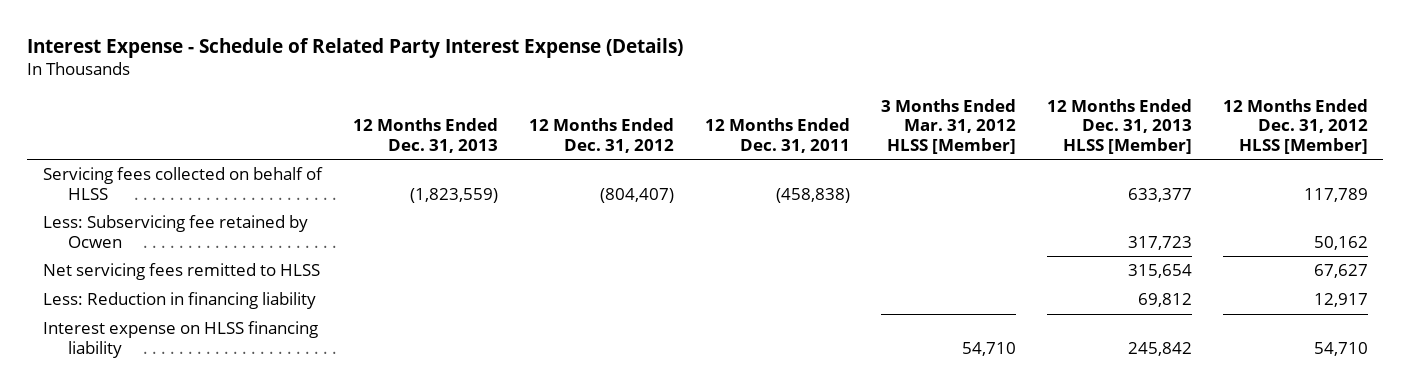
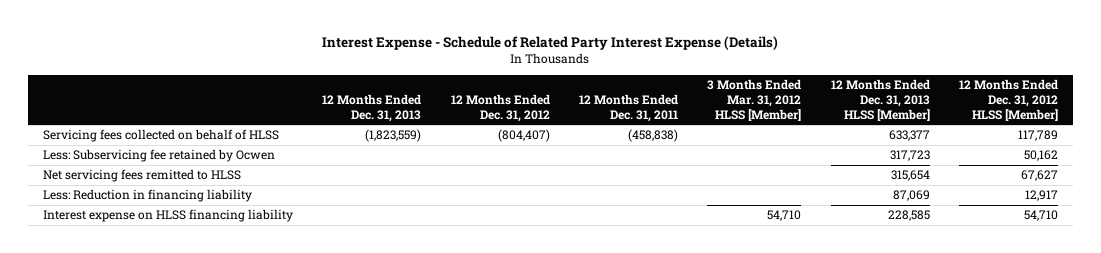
[1137,293,1192,308] 69,812 -> [892,190,930,202] 87,069
[1127,341,1192,356] 245,842 -> [887,210,930,222] 228,585

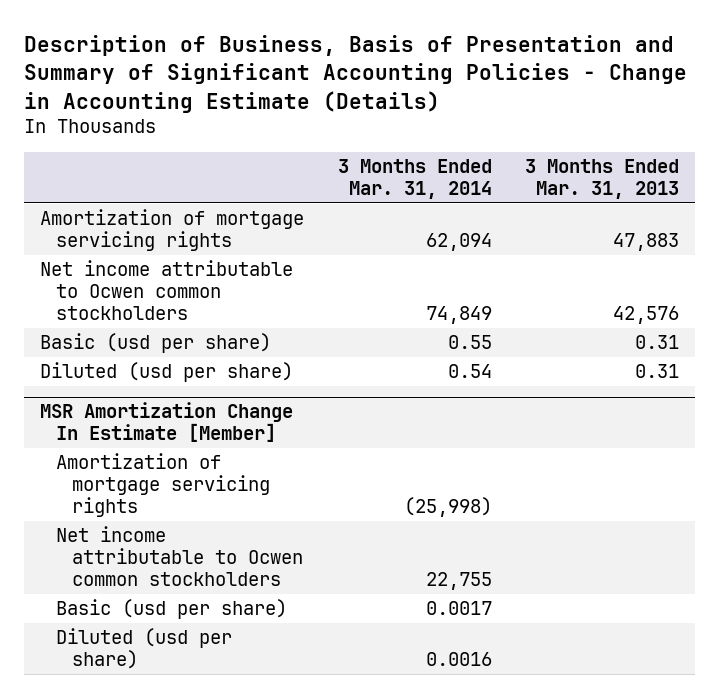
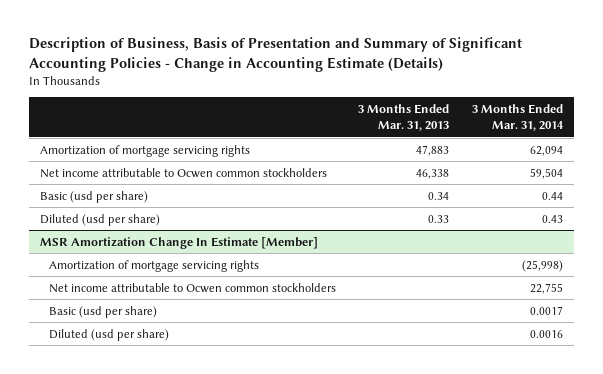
[425,306,492,325] 74,849 -> [530,167,564,179] 59,504
[612,306,679,325] 42,576 -> [416,168,450,179] 46,338
[447,335,492,350] 0.55 -> [542,191,564,200] 0.44
[634,335,679,350] 0.31 -> [428,191,450,200] 0.34
[447,364,492,379] 0.54 -> [542,214,564,223] 0.43
[634,364,679,379] 0.31 -> [428,214,450,223] 0.33

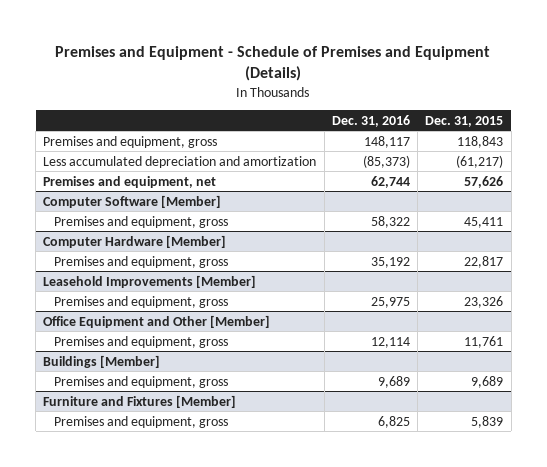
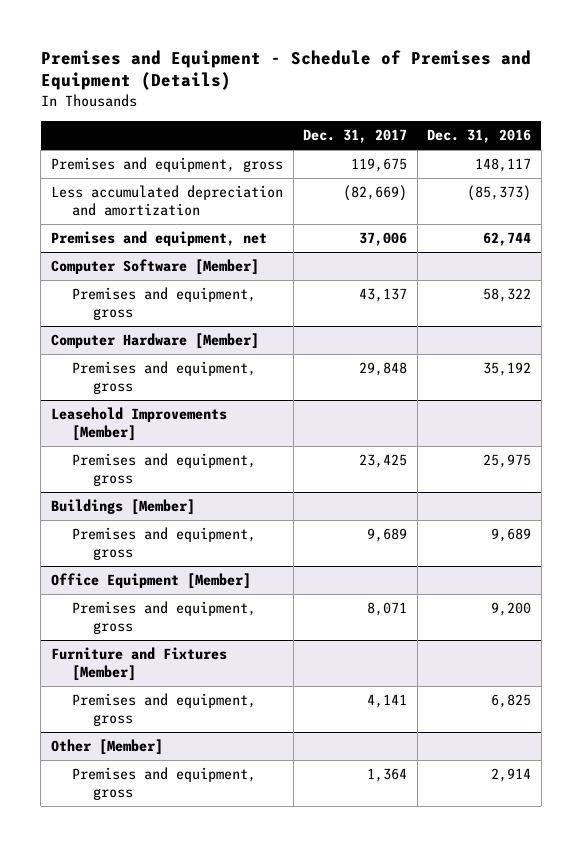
[425,115,504,127] Dec. 31, 2015 -> none
none -> [303,129,408,144] Dec. 31, 2017
[43,314,271,328] Office Equipment and Other [Member] -> none
[53,335,228,348] Premises and equipment, gross -> none
none -> [50,573,251,590] Office Equipment [Member]
none -> [72,601,257,634] Premises and equipment, gross
none -> [50,739,163,756] Other [Member]
none -> [72,767,257,800] Premises and equipment, gross

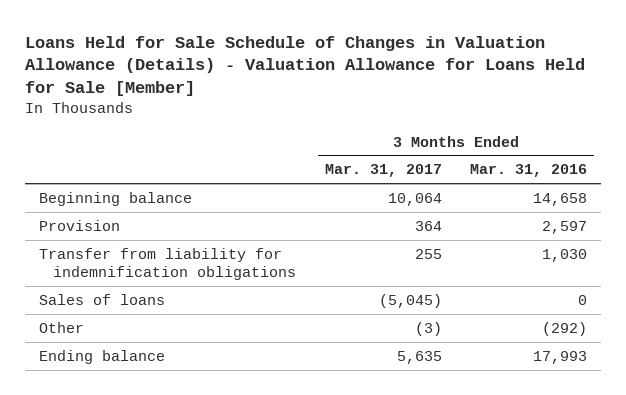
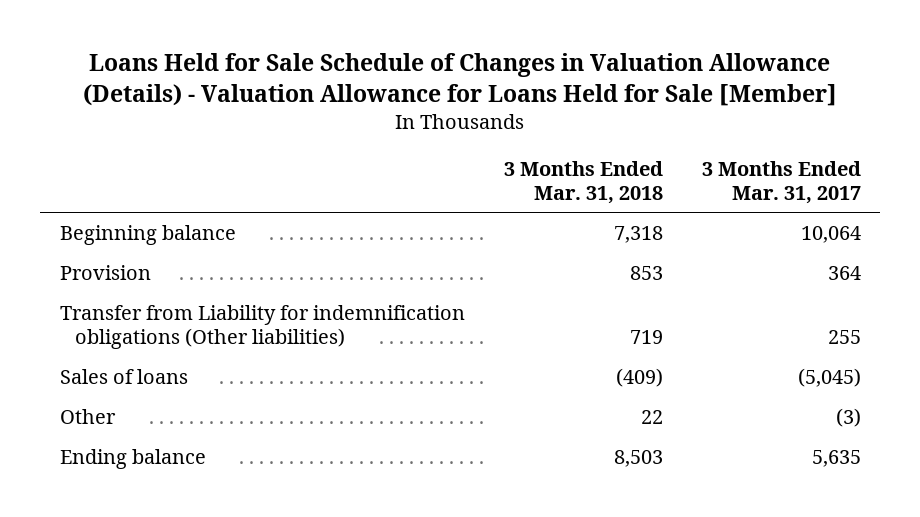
[470,164,588,178] Mar. 31, 2016 -> none
none -> [503,160,663,204] 3 Months Ended Mar. 31, 2018
[38,247,297,281] Transfer from liability for indemnification obligations -> [59,304,465,350] Transfer from Liability for indemnification obligations (Other liabilities)

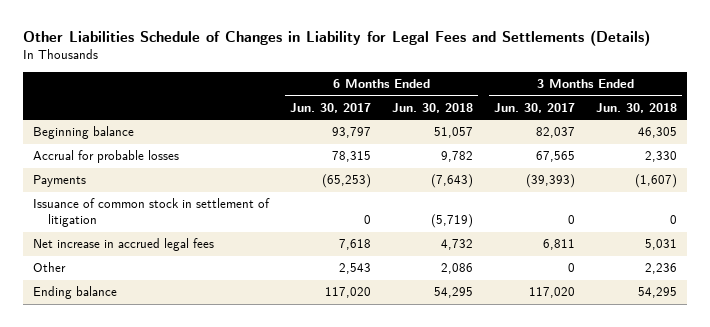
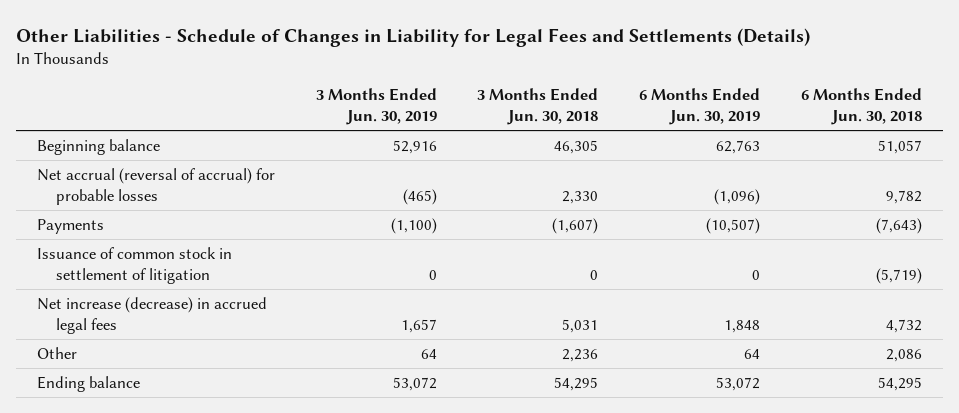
[22,30,650,47] Other Liabilities Schedule of Changes in Liability for Legal Fees and Settlements (Details) -> [16,27,811,47] Other Liabilities - Schedule of Changes in Liability for Legal Fees and Settlements (Details)
[290,102,372,113] Jun. 30, 2017 -> none
[494,102,576,113] Jun. 30, 2017 -> none
none -> [315,88,437,126] 3 Months Ended Jun. 30, 2019
none -> [639,88,761,126] 6 Months Ended Jun. 30, 2019
[33,150,180,164] Accrual for probable losses -> [36,167,275,205] Net accrual (reversal of accrual) for probable losses
[33,238,215,252] Net increase in accrued legal fees -> [36,296,267,334] Net increase (decrease) in accrued legal fees

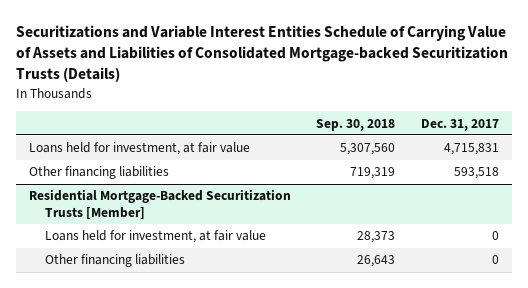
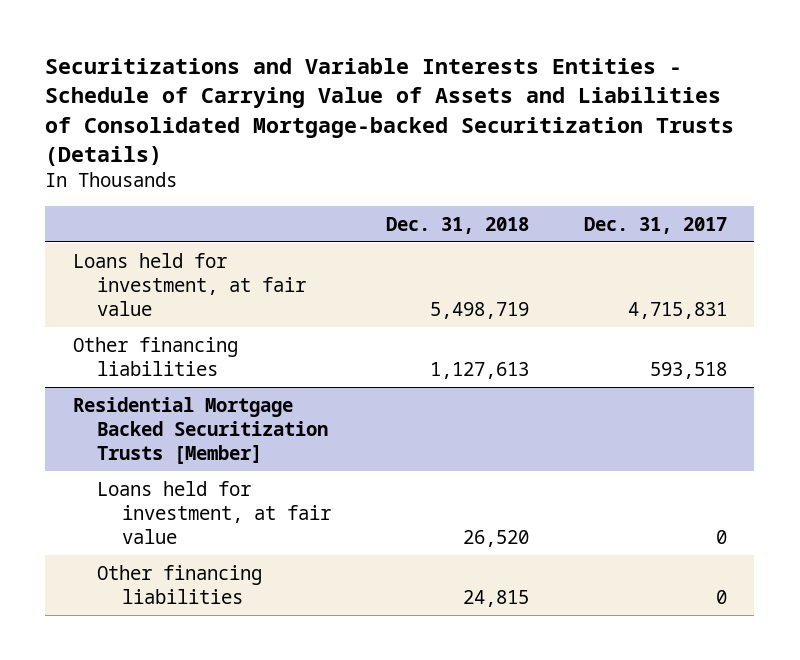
[15,24,508,83] Securitizations and Variable Interest Entities Schedule of Carrying Value of Assets and Liabilities of Consolidated Mortgage-backed Securitization Trusts (Details) -> [45,58,735,166] Securitizations and Variable Interests Entities - Schedule of Carrying Value of Assets and Liabilities of Consolidated Mortgage-backed Securitization Trusts (Details)
[316,118,396,131] Sep. 30, 2018 -> none
none -> [385,216,529,234] Dec. 31, 2018
[28,189,291,220] Residential Mortgage-Backed Securitization Trusts [Member] -> [72,396,329,464] Residential Mortgage Backed Securitization Trusts [Member]

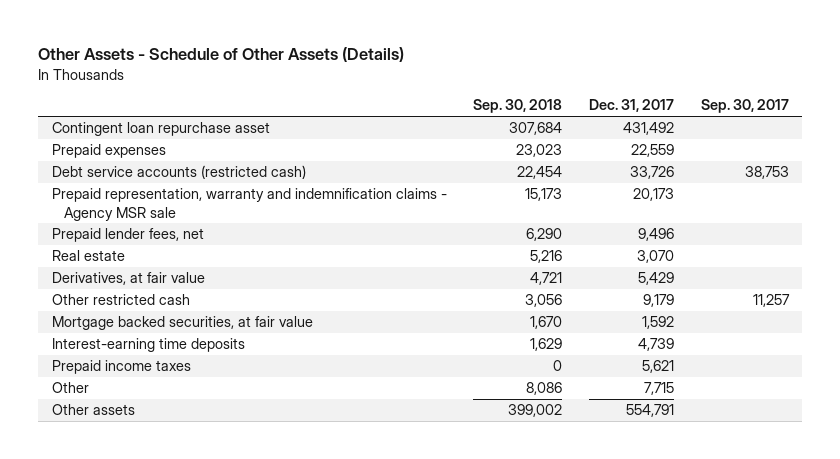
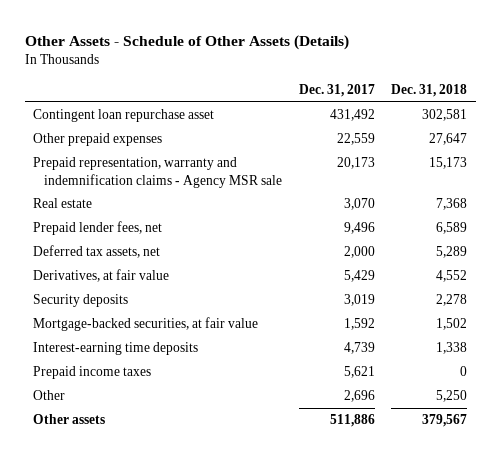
[473,99,563,114] Sep. 30, 2018 -> none
[700,99,789,114] Sep. 30, 2017 -> none
none -> [391,83,468,97] Dec. 31, 2018
[51,165,306,180] Debt service accounts (restricted cash) -> none
[51,144,166,159] Prepaid expenses -> [33,133,163,147] Other prepaid expenses
[51,228,204,243] Prepaid lender fees, net -> [33,221,163,236] Prepaid lender fees, net
none -> [33,245,161,259] Deferred tax assets, net
[51,294,190,306] Other restricted cash -> none
none -> [33,294,129,308] Security deposits
[51,316,313,331] Mortgage backed securities, at fair value -> [33,317,259,332] Mortgage-backed securities, at fair value
[644,382,675,396] 7,715 -> [343,390,375,403] 2,696
[626,404,675,418] 554,791 -> [329,414,375,428] 511,886

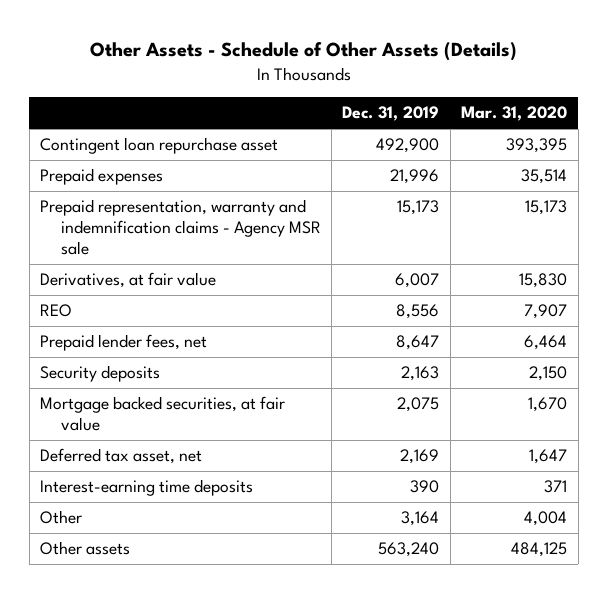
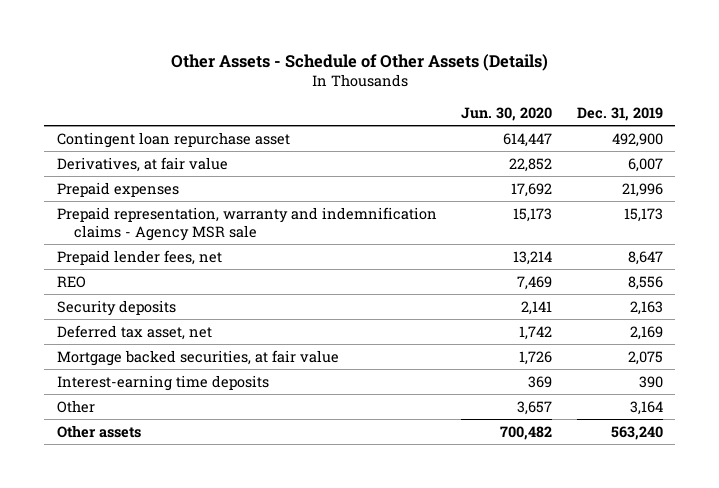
[461,106,568,122] Mar. 31, 2020 -> none
none -> [461,107,553,122] Jun. 30, 2020
[40,272,217,289] Derivatives, at fair value -> [56,156,228,172] Derivatives, at fair value
[40,304,73,318] REO -> [56,275,86,288] REO
[40,396,286,432] Mortgage backed securities, at fair value -> [56,349,339,366] Mortgage backed securities, at fair value

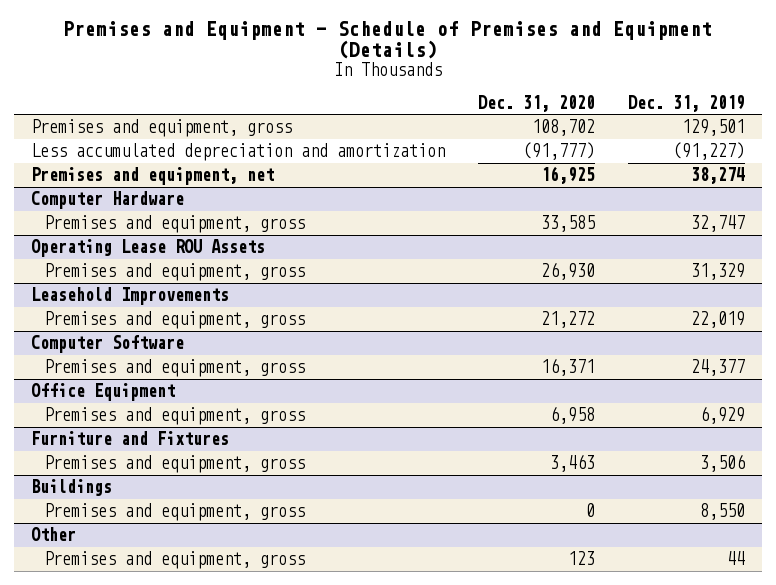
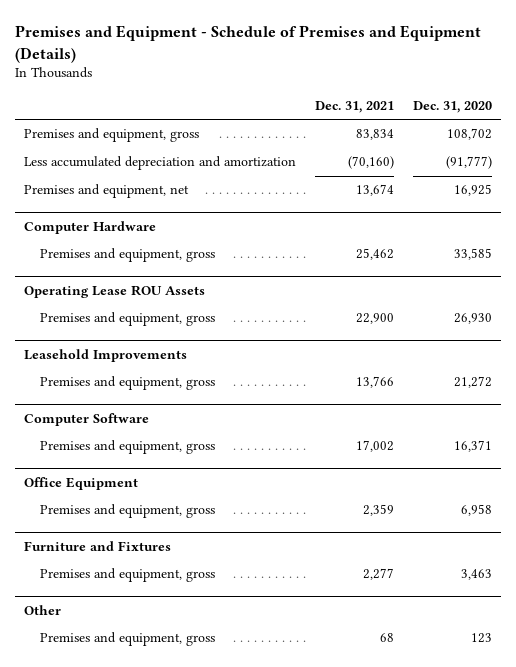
[628,94,746,112] Dec. 31, 2019 -> none
none -> [314,100,394,113] Dec. 31, 2021
[30,479,112,497] Buildings -> none
[44,503,306,522] Premises and equipment, gross -> none

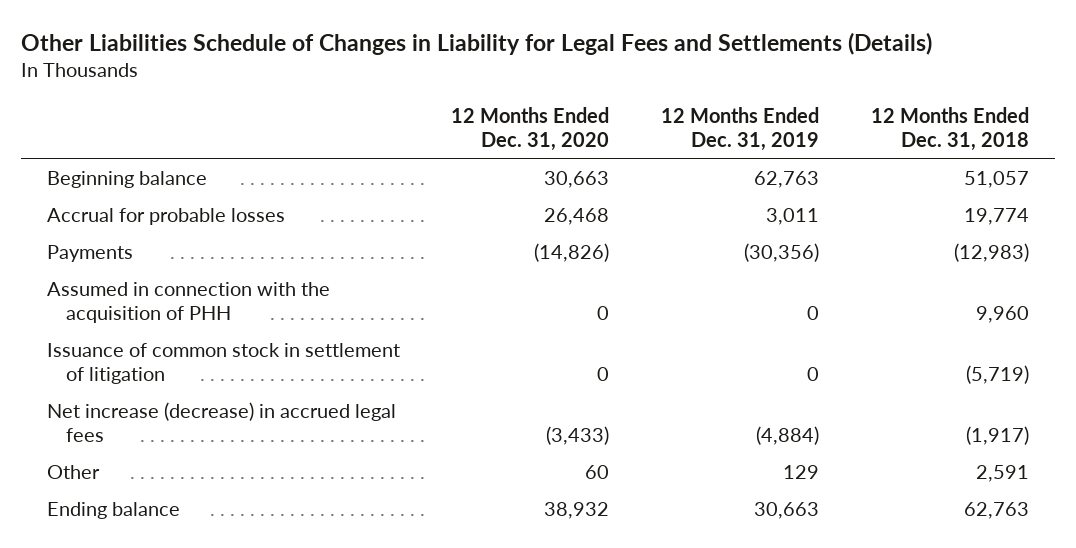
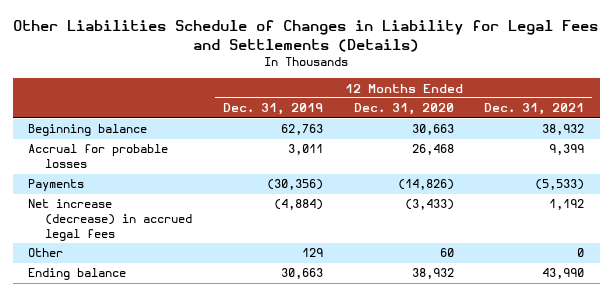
[871,106,1030,151] 12 Months Ended Dec. 31, 2018 -> none
none -> [484,103,585,116] Dec. 31, 2021
[46,281,330,323] Assumed in connection with the acquisition of PHH -> none
[46,342,400,384] Issuance of common stock in settlement of litigation -> none

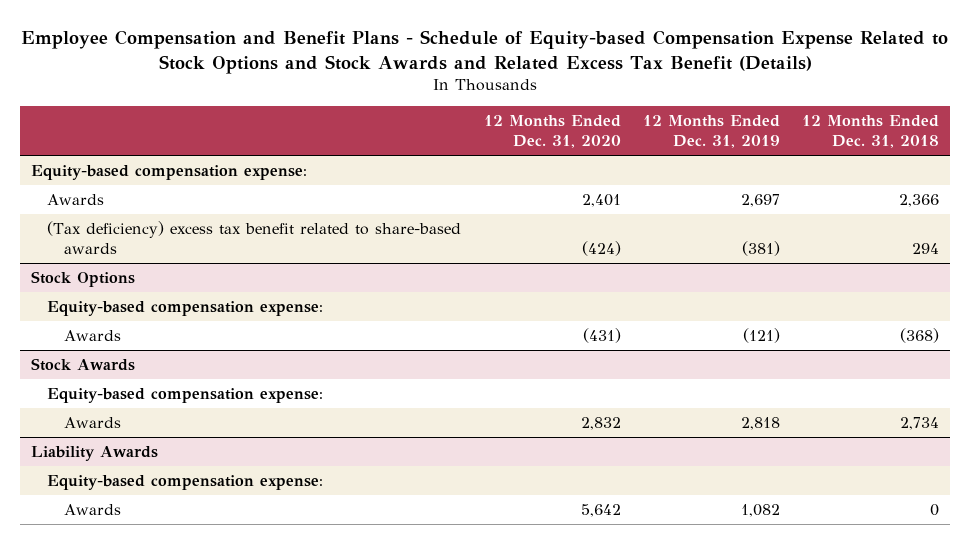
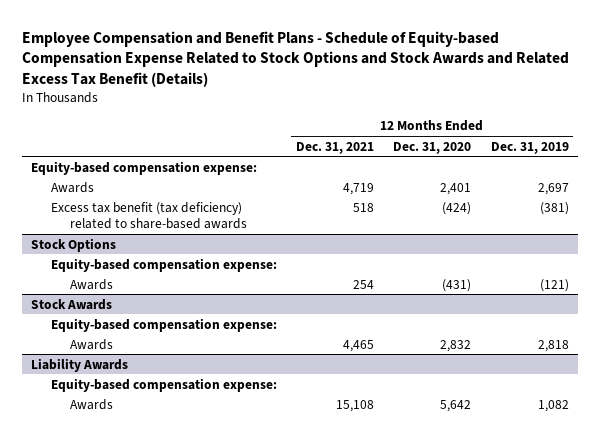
[802,115,940,149] 12 Months Ended Dec. 31, 2018 -> none
none -> [296,141,375,154] Dec. 31, 2021
[47,221,462,254] (Tax deficiency) excess tax benefit related to share-based awards -> [50,201,248,230] Excess tax benefit (tax deficiency) related to share-based awards

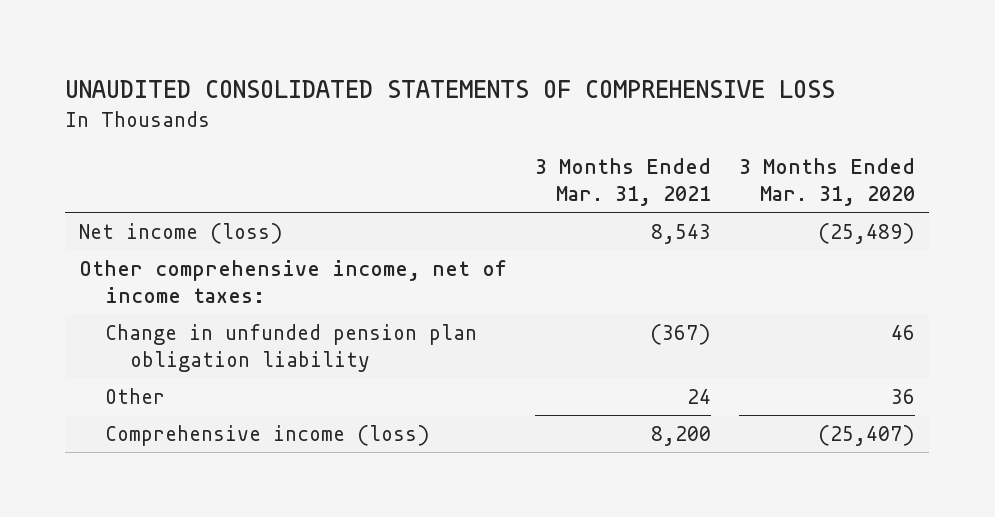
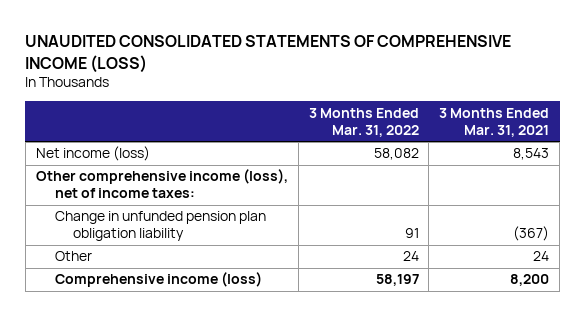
[65,80,836,99] UNAUDITED CONSOLIDATED STATEMENTS OF COMPREHENSIVE LOSS -> [25,34,512,73] UNAUDITED CONSOLIDATED STATEMENTS OF COMPREHENSIVE INCOME (LOSS)
[739,157,916,207] 3 Months Ended Mar. 31, 2020 -> none
none -> [308,107,419,137] 3 Months Ended Mar. 31, 2022
[79,259,508,304] Other comprehensive income, net of income taxes: -> [35,169,288,199] Other comprehensive income (loss), net of income taxes:

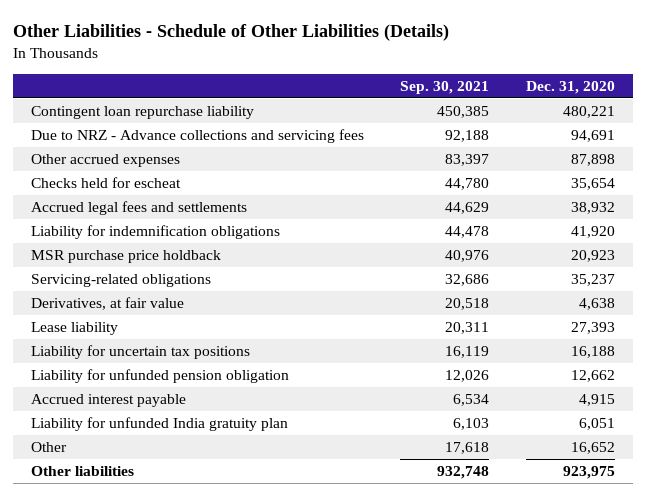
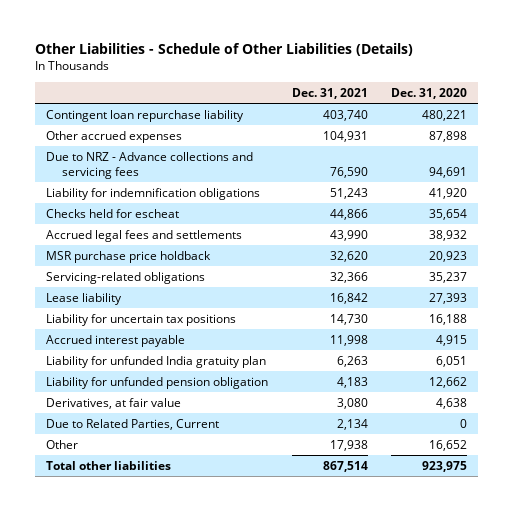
[400,80,490,94] Sep. 30, 2021 -> none
none -> [291,88,368,100] Dec. 31, 2021
[31,129,365,144] Due to NRZ - Advance collections and servicing fees -> [46,151,254,180] Due to NRZ - Advance collections and servicing fees
[31,225,281,240] Liability for indemnification obligations -> [46,187,261,200] Liability for indemnification obligations
[31,369,290,384] Liability for unfunded pension obligation -> [46,376,269,389] Liability for unfunded pension obligation
[31,297,185,311] Derivatives, at fair value -> [46,397,182,409] Derivatives, at fair value
none -> [46,418,220,430] Due to Related Parties, Current
[31,466,135,477] Other liabilities -> [46,460,172,470] Total other liabilities

